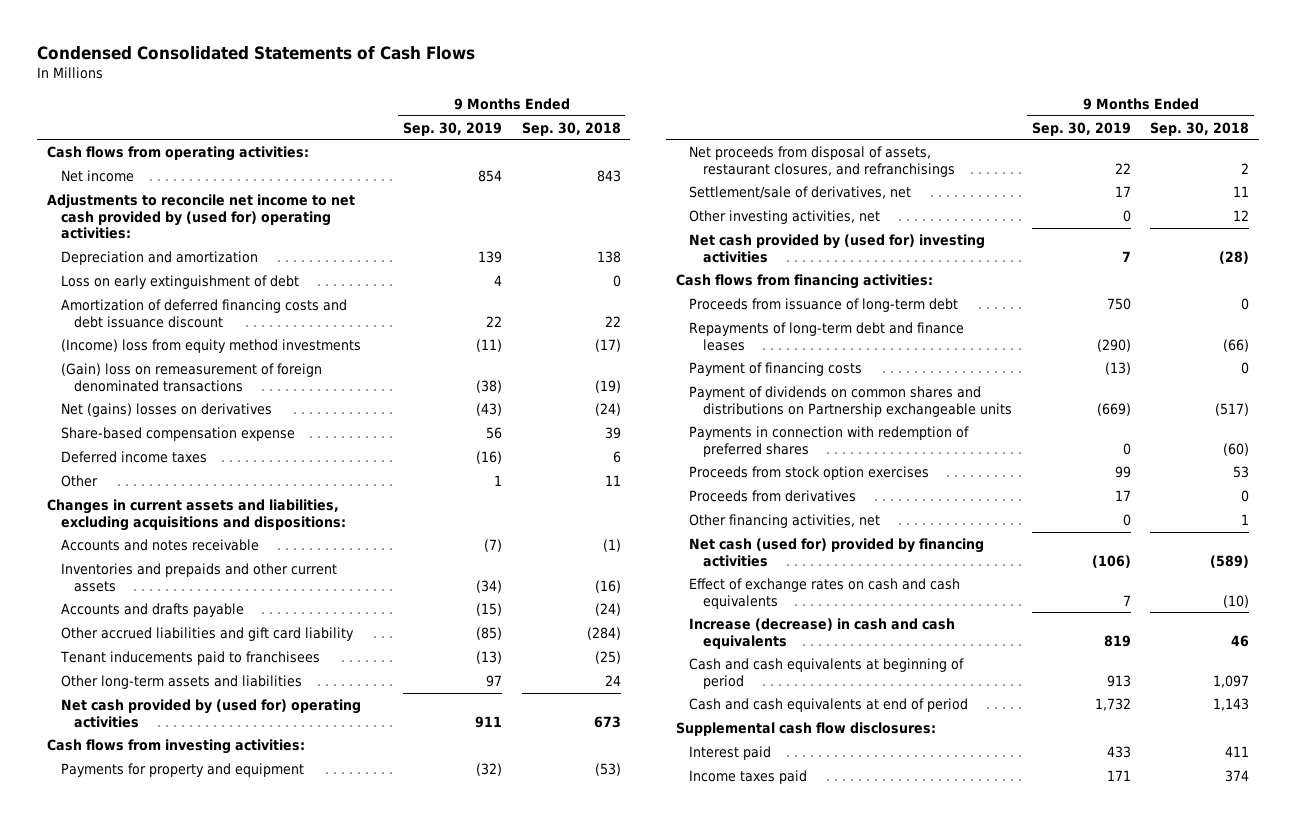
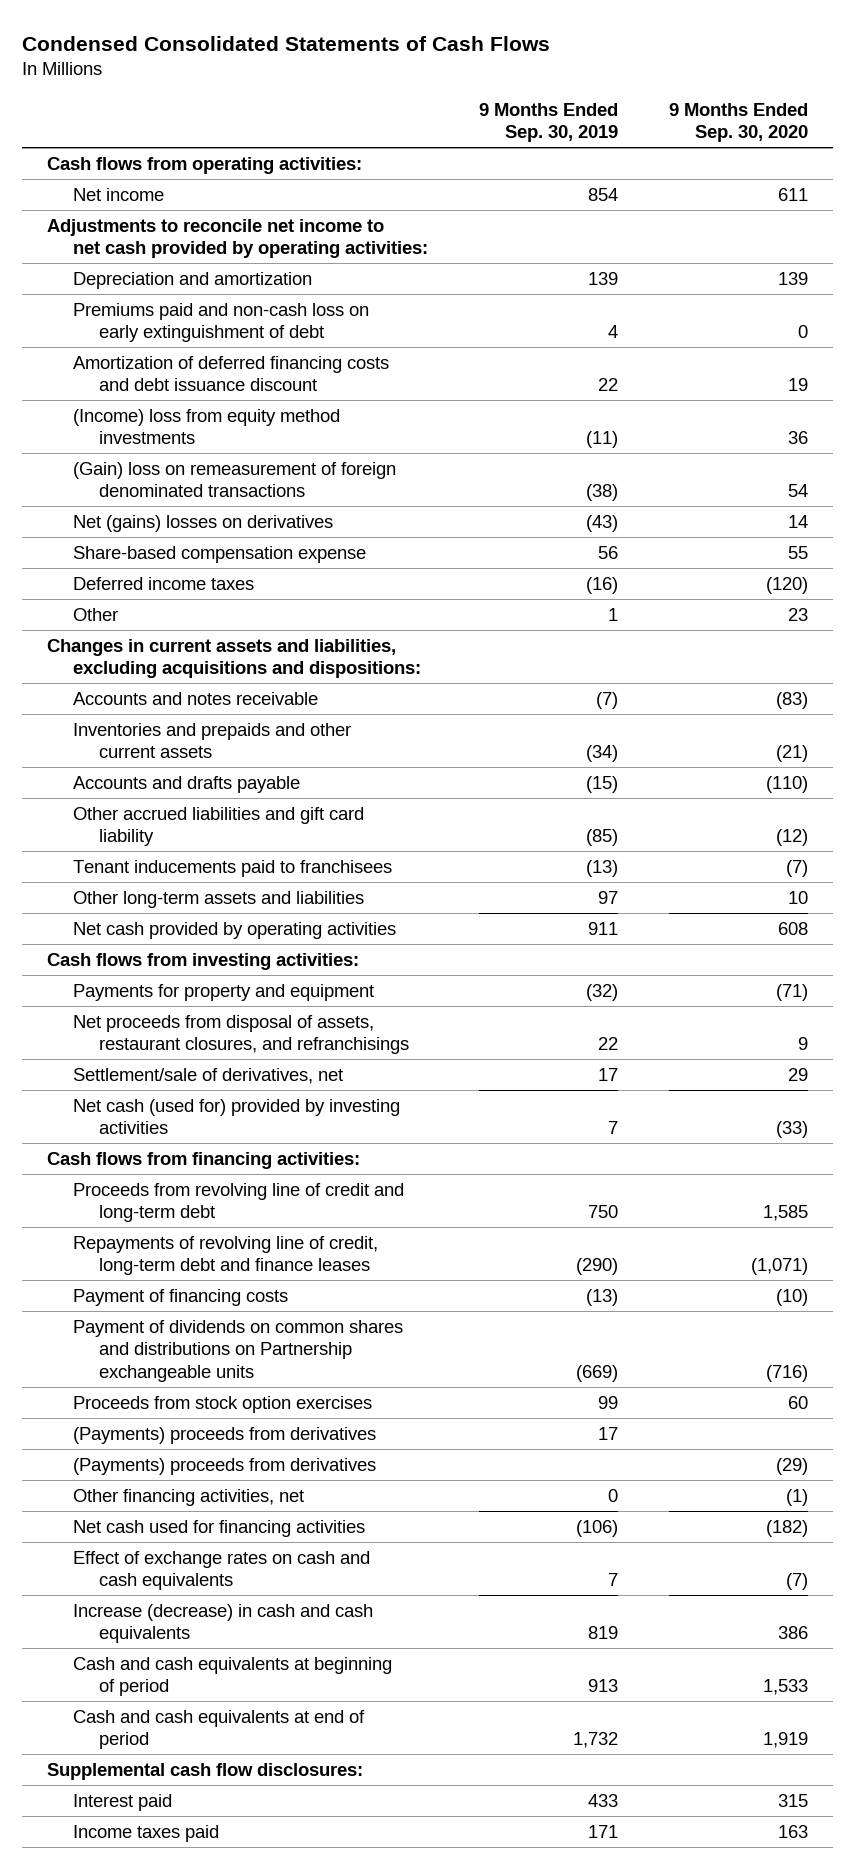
[521,121,621,136] Sep. 30, 2018 -> none
none -> [668,102,808,143] 9 Months Ended Sep. 30, 2020
[46,193,355,240] Adjustments to reconcile net income to net cash provided by (used for) operating activities: -> [47,218,429,259] Adjustments to reconcile net income to net cash provided by operating activities:
[60,274,299,289] Loss on early extinguishment of debt -> [73,302,370,343] Premiums paid and non-cash loss on early extinguishment of debt
[60,698,361,728] Net cash provided by (used for) operating activities -> [73,921,397,939] Net cash provided by operating activities
[689,209,881,224] Other investing activities, net -> none
[689,233,986,263] Net cash provided by (used for) investing activities -> [73,1098,401,1135] Net cash (used for) provided by investing activities
[689,297,959,312] Proceeds from issuance of long-term debt -> [73,1182,405,1223] Proceeds from revolving line of credit and long-term debt
[689,321,965,351] Repayments of long-term debt and finance leases -> [73,1235,379,1276] Repayments of revolving line of credit, long-term debt and finance leases
[689,425,970,457] Payments in connection with redemption of preferred shares -> none
[689,489,857,502] Proceeds from derivatives -> [73,1426,377,1444] (Payments) proceeds from derivatives
none -> [73,1457,377,1475] (Payments) proceeds from derivatives
[689,537,985,567] Net cash (used for) provided by financing activities -> [73,1519,366,1537] Net cash used for financing activities

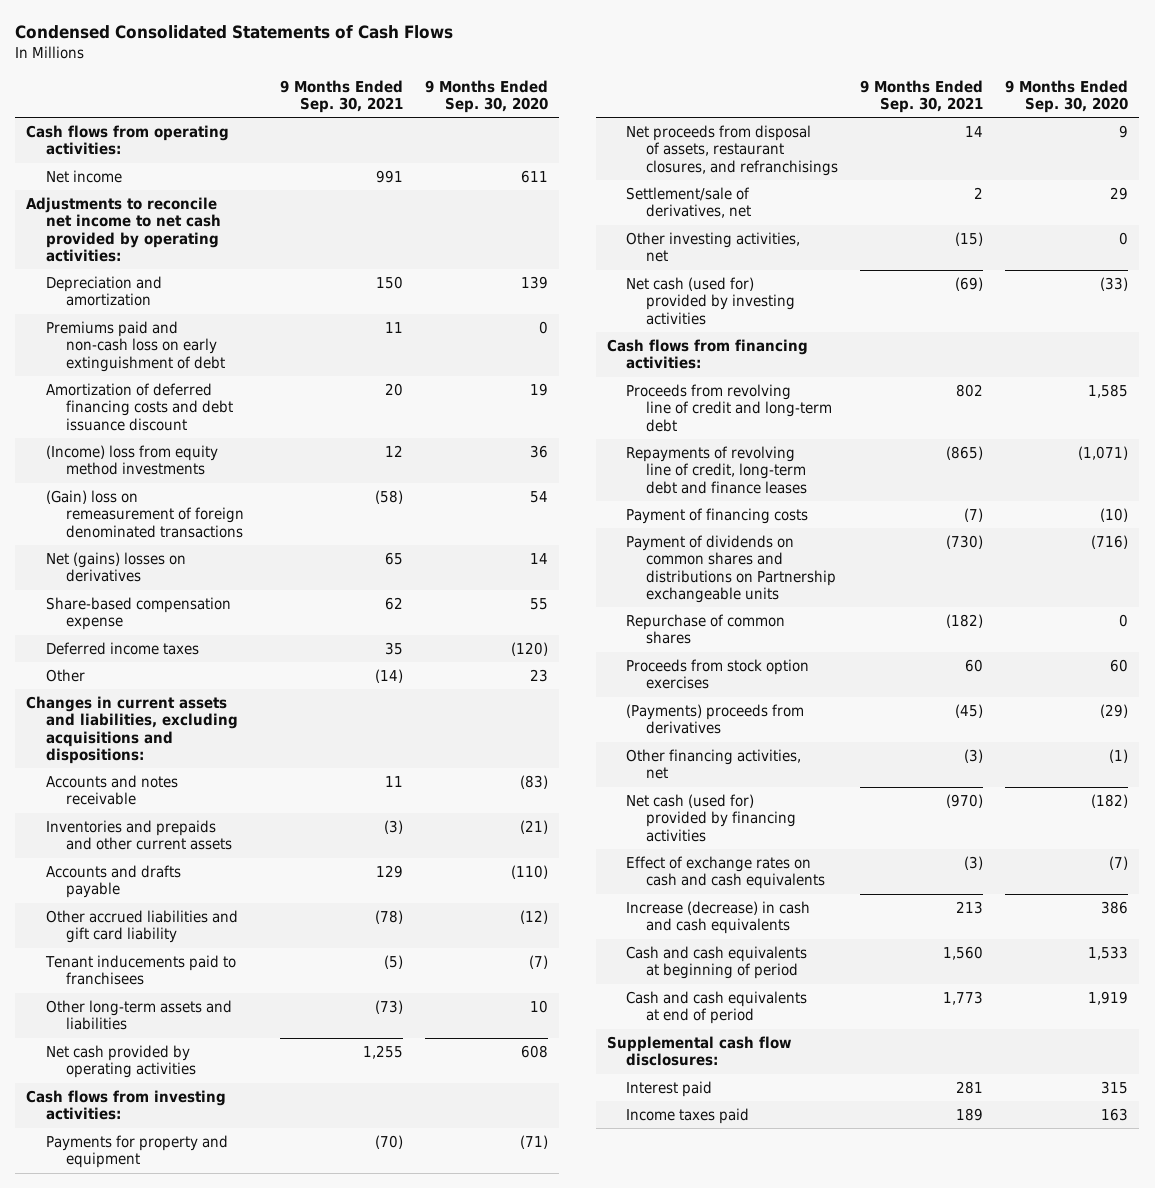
[479,102,619,143] 9 Months Ended Sep. 30, 2019 -> none
none -> [279,79,403,114] 9 Months Ended Sep. 30, 2021
none -> [626,232,801,263] Other investing activities, net
none -> [626,614,786,645] Repurchase of common shares
[73,1426,377,1444] (Payments) proceeds from derivatives -> none
[73,1519,366,1537] Net cash used for financing activities -> [626,794,797,842] Net cash (used for) provided by financing activities

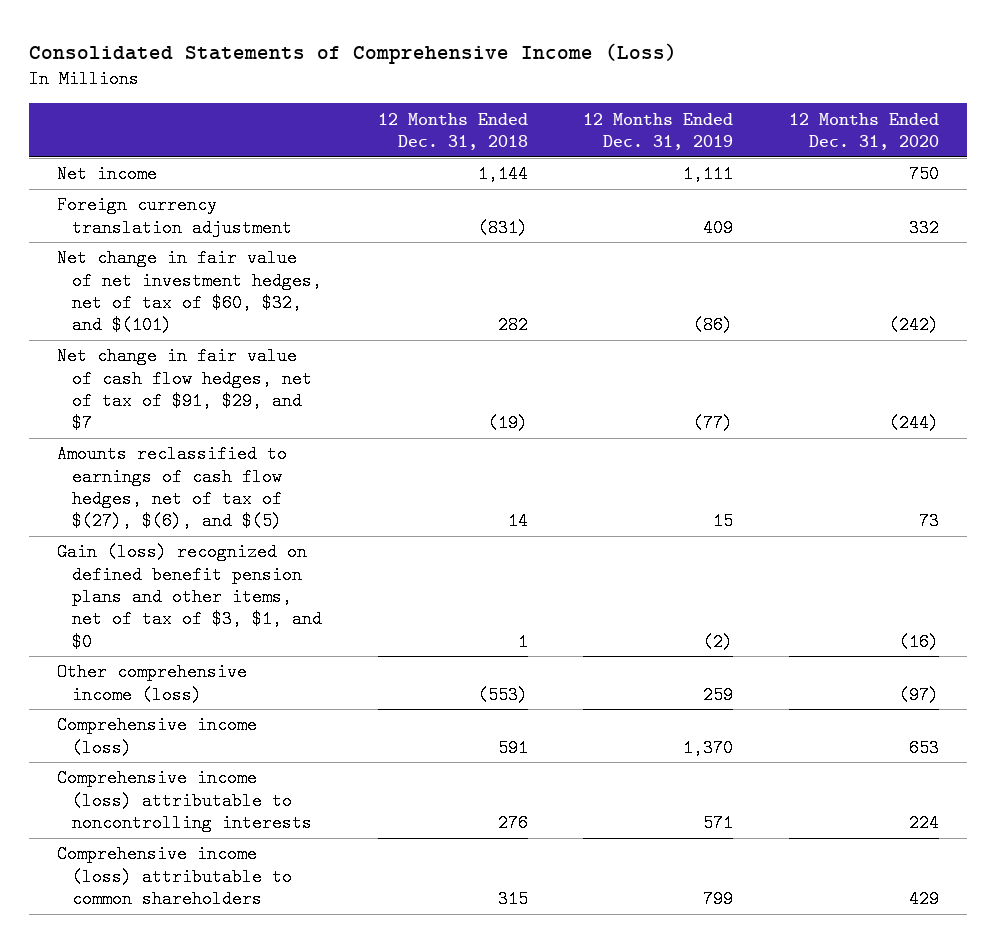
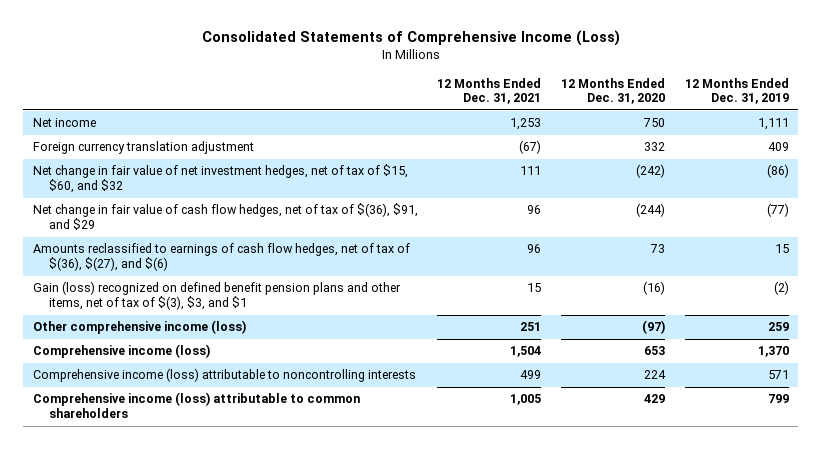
[377,112,528,150] 12 Months Ended Dec. 31, 2018 -> none
none -> [437,77,542,105] 12 Months Ended Dec. 31, 2021
[57,249,322,335] Net change in fair value of net investment hedges, net of tax of $60, $32, and $(101) -> [32,164,408,194] Net change in fair value of net investment hedges, net of tax of $15, $60, and $32
[57,347,312,433] Net change in fair value of cash flow hedges, net of tax of $91, $29, and $7 -> [32,203,418,231] Net change in fair value of cash flow hedges, net of tax of $(36), $91, and $29
[57,445,288,531] Amounts reclassified to earnings of cash flow hedges, net of tax of $(27), $(6), and $(5) -> [32,243,410,272] Amounts reclassified to earnings of cash flow hedges, net of tax of $(36), $(27), and $(6)
[57,543,322,651] Gain (loss) recognized on defined benefit pension plans and other items, net of tax of $3, $1, and $0 -> [32,281,401,311] Gain (loss) recognized on defined benefit pension plans and other items, net of tax of $(3), $3, and $1

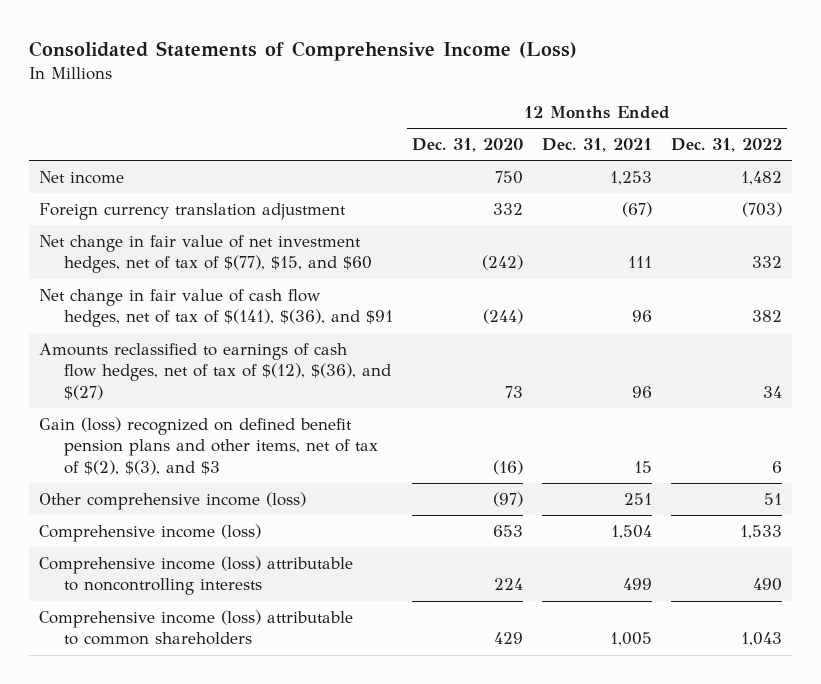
[684,77,789,105] 12 Months Ended Dec. 31, 2019 -> none
none -> [671,138,783,153] Dec. 31, 2022
[32,164,408,194] Net change in fair value of net investment hedges, net of tax of $15, $60, and $32 -> [38,234,373,274] Net change in fair value of net investment hedges, net of tax of $(77), $15, and $60
[32,203,418,231] Net change in fair value of cash flow hedges, net of tax of $(36), $91, and $29 -> [38,288,394,328] Net change in fair value of cash flow hedges, net of tax of $(141), $(36), and $91
[32,243,410,272] Amounts reclassified to earnings of cash flow hedges, net of tax of $(36), $(27), and $(6) -> [38,342,392,401] Amounts reclassified to earnings of cash flow hedges, net of tax of $(12), $(36), and $(27)
[32,281,401,311] Gain (loss) recognized on defined benefit pension plans and other items, net of tax of $(3), $3, and $1 -> [38,416,379,476] Gain (loss) recognized on defined benefit pension plans and other items, net of tax of $(2), $(3), and $3

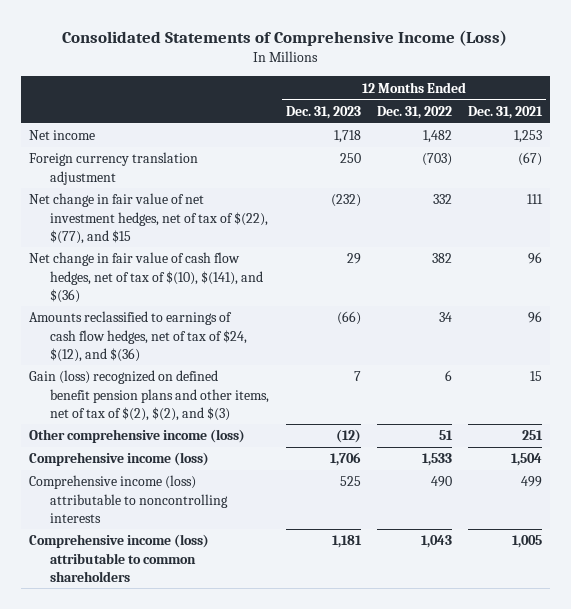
[412,138,524,153] Dec. 31, 2020 -> none
none -> [285,105,361,119] Dec. 31, 2023
[38,234,373,274] Net change in fair value of net investment hedges, net of tax of $(77), $15, and $60 -> [28,193,269,244] Net change in fair value of net investment hedges, net of tax of $(22), $(77), and $15
[38,288,394,328] Net change in fair value of cash flow hedges, net of tax of $(141), $(36), and $91 -> [28,252,264,303] Net change in fair value of cash flow hedges, net of tax of $(10), $(141), and $(36)
[38,342,392,401] Amounts reclassified to earnings of cash flow hedges, net of tax of $(12), $(36), and $(27) -> [28,311,248,362] Amounts reclassified to earnings of cash flow hedges, net of tax of $24, $(12), and $(36)
[38,416,379,476] Gain (loss) recognized on defined benefit pension plans and other items, net of tax of $(2), $(3), and $3 -> [28,370,270,421] Gain (loss) recognized on defined benefit pension plans and other items, net of tax of $(2), $(2), and $(3)

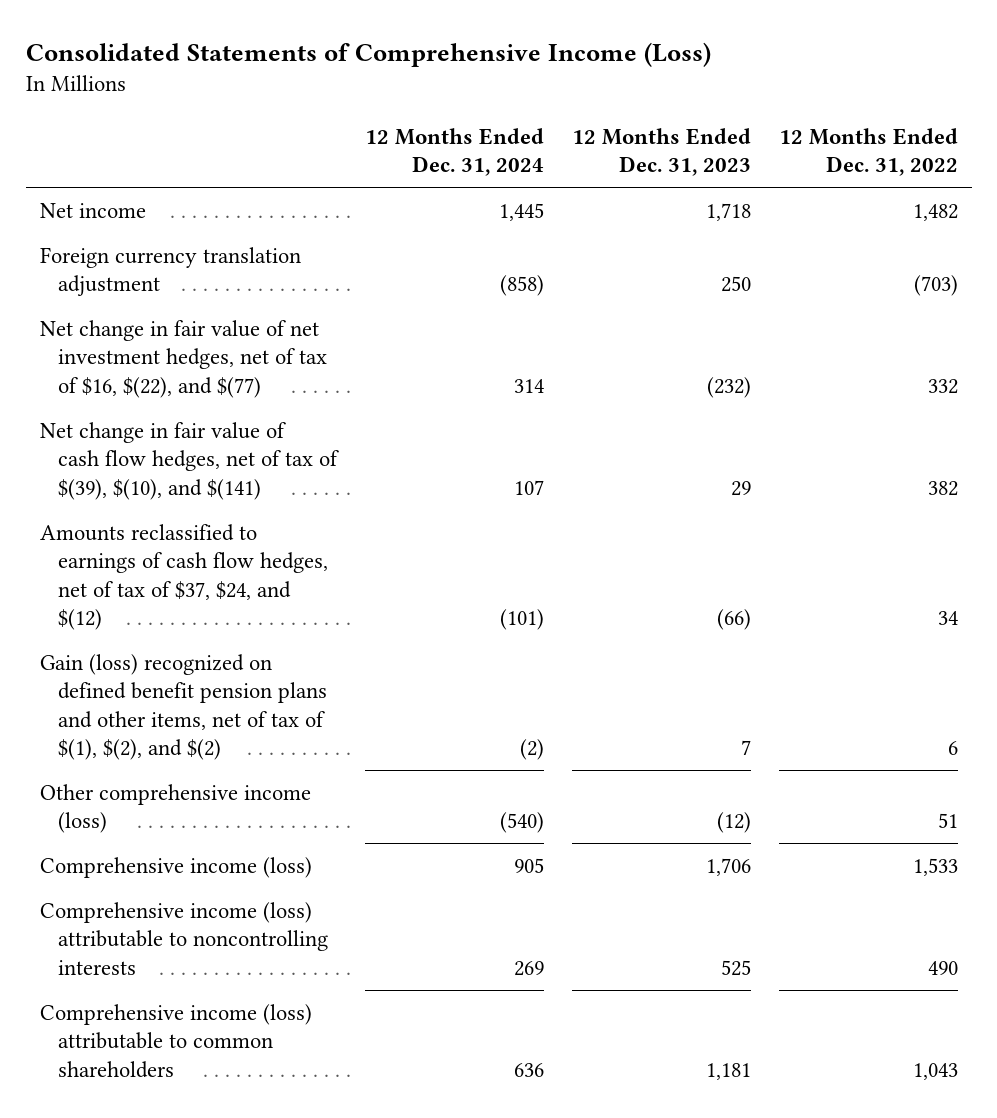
[468,105,544,119] Dec. 31, 2021 -> none
none -> [365,127,545,177] 12 Months Ended Dec. 31, 2024
[28,193,269,244] Net change in fair value of net investment hedges, net of tax of $(22), $(77), and $15 -> [39,319,328,398] Net change in fair value of net investment hedges, net of tax of $16, $(22), and $(77)
[28,252,264,303] Net change in fair value of cash flow hedges, net of tax of $(10), $(141), and $(36) -> [39,421,340,500] Net change in fair value of cash flow hedges, net of tax of $(39), $(10), and $(141)
[28,311,248,362] Amounts reclassified to earnings of cash flow hedges, net of tax of $24, $(12), and $(36) -> [39,523,329,631] Amounts reclassified to earnings of cash flow hedges, net of tax of $37, $24, and $(12)
[28,370,270,421] Gain (loss) recognized on defined benefit pension plans and other items, net of tax of $(2), $(2), and $(3) -> [39,653,328,761] Gain (loss) recognized on defined benefit pension plans and other items, net of tax of $(1), $(2), and $(2)

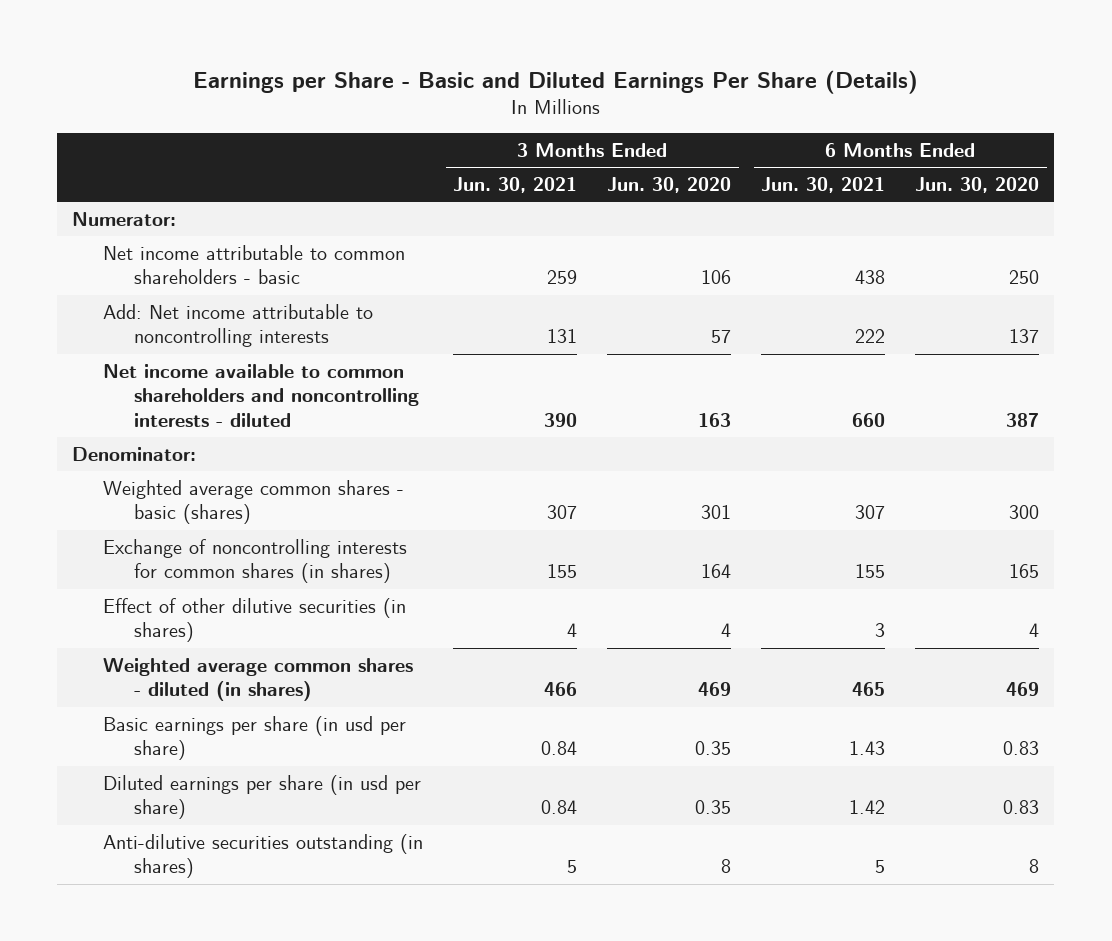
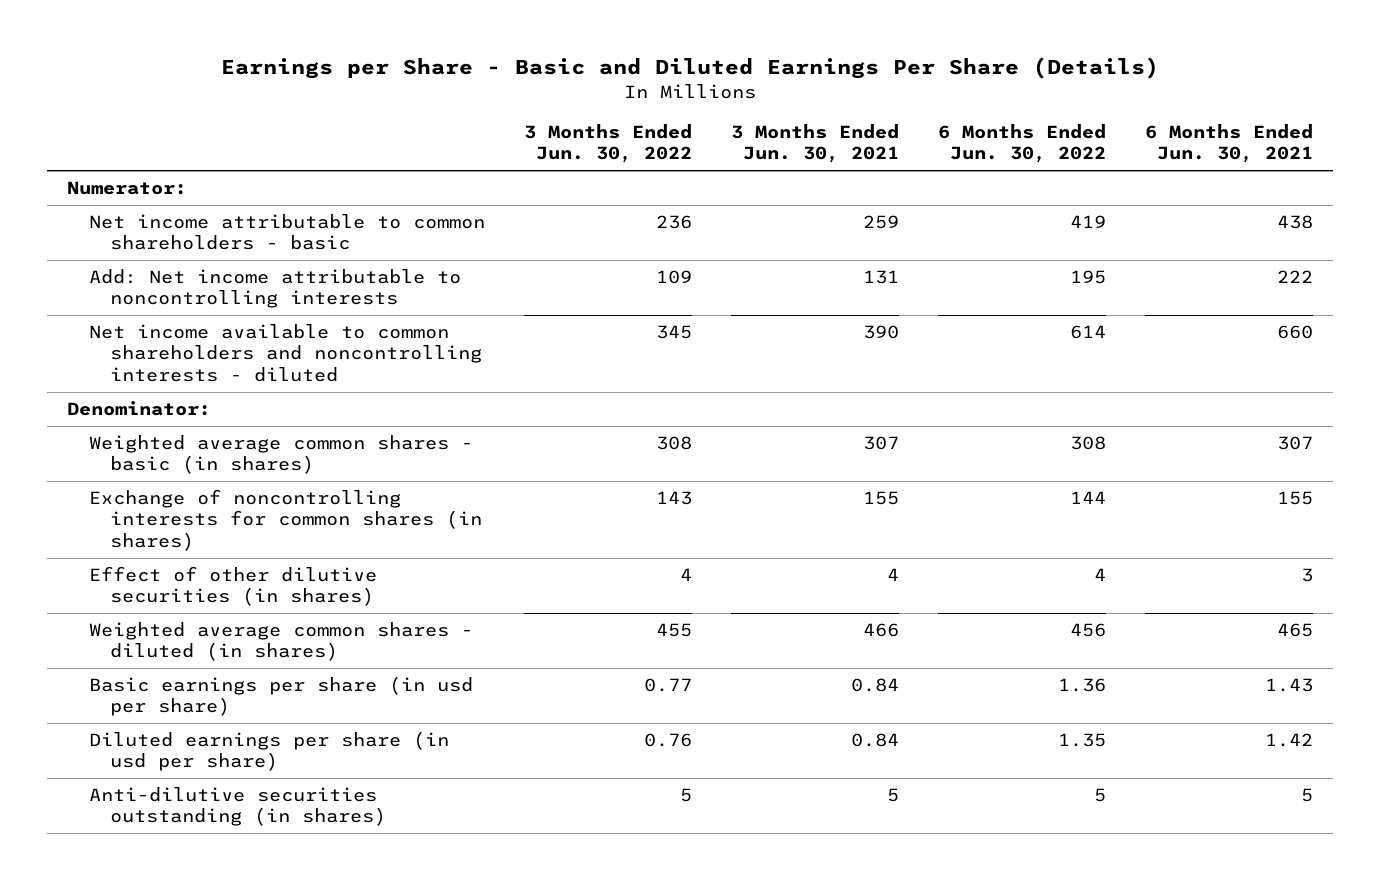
[607,177,732,194] Jun. 30, 2020 -> none
[915,177,1040,194] Jun. 30, 2020 -> none
none -> [523,123,692,164] 3 Months Ended Jun. 30, 2022
none -> [938,123,1107,164] 6 Months Ended Jun. 30, 2022
[103,479,405,525] Weighted average common shares - basic (shares) -> [88,434,473,475] Weighted average common shares - basic (in shares)

